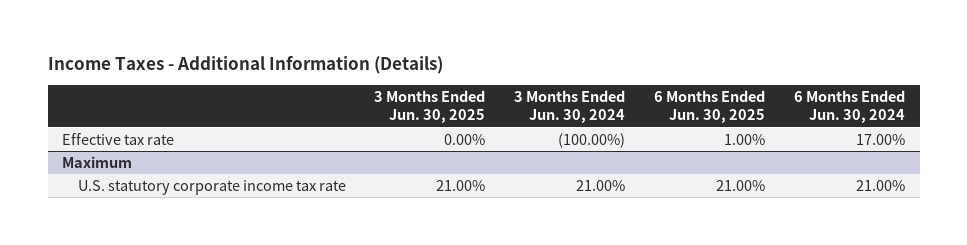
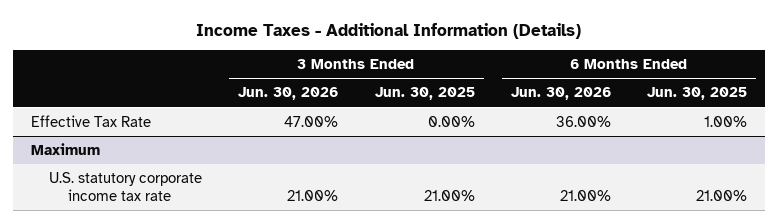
[514,89,626,124] 3 Months Ended Jun. 30, 2024 -> none
[794,89,906,124] 6 Months Ended Jun. 30, 2024 -> none
none -> [238,87,339,101] Jun. 30, 2026
none -> [510,87,611,101] Jun. 30, 2026
[62,132,175,145] Effective tax rate -> [30,115,151,128] Effective Tax Rate

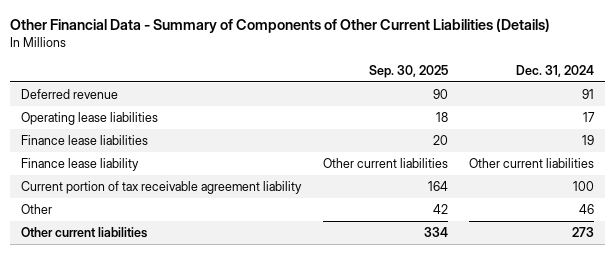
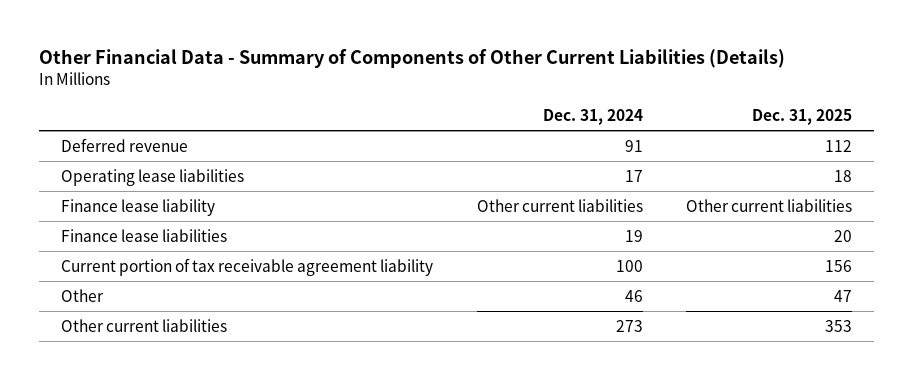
[368,64,448,78] Sep. 30, 2025 -> none
none -> [752,109,853,126] Dec. 31, 2025
[21,134,149,145] Finance lease liabilities -> [61,228,228,242] Finance lease liabilities

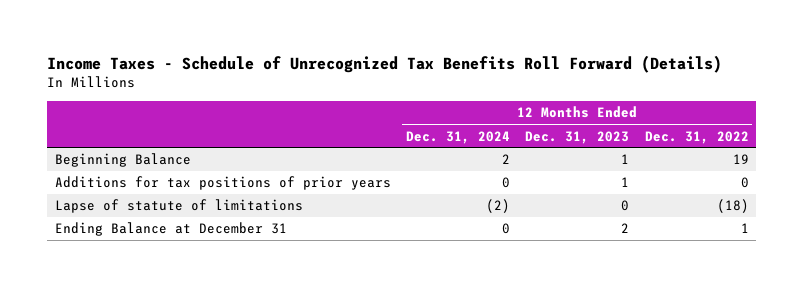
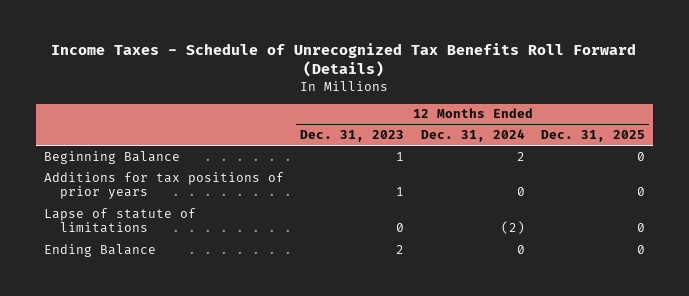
[644,130,749,144] Dec. 31, 2022 -> none
none -> [540,130,645,143] Dec. 31, 2025
[55,222,288,237] Ending Balance at December 31 -> [44,243,157,257] Ending Balance

